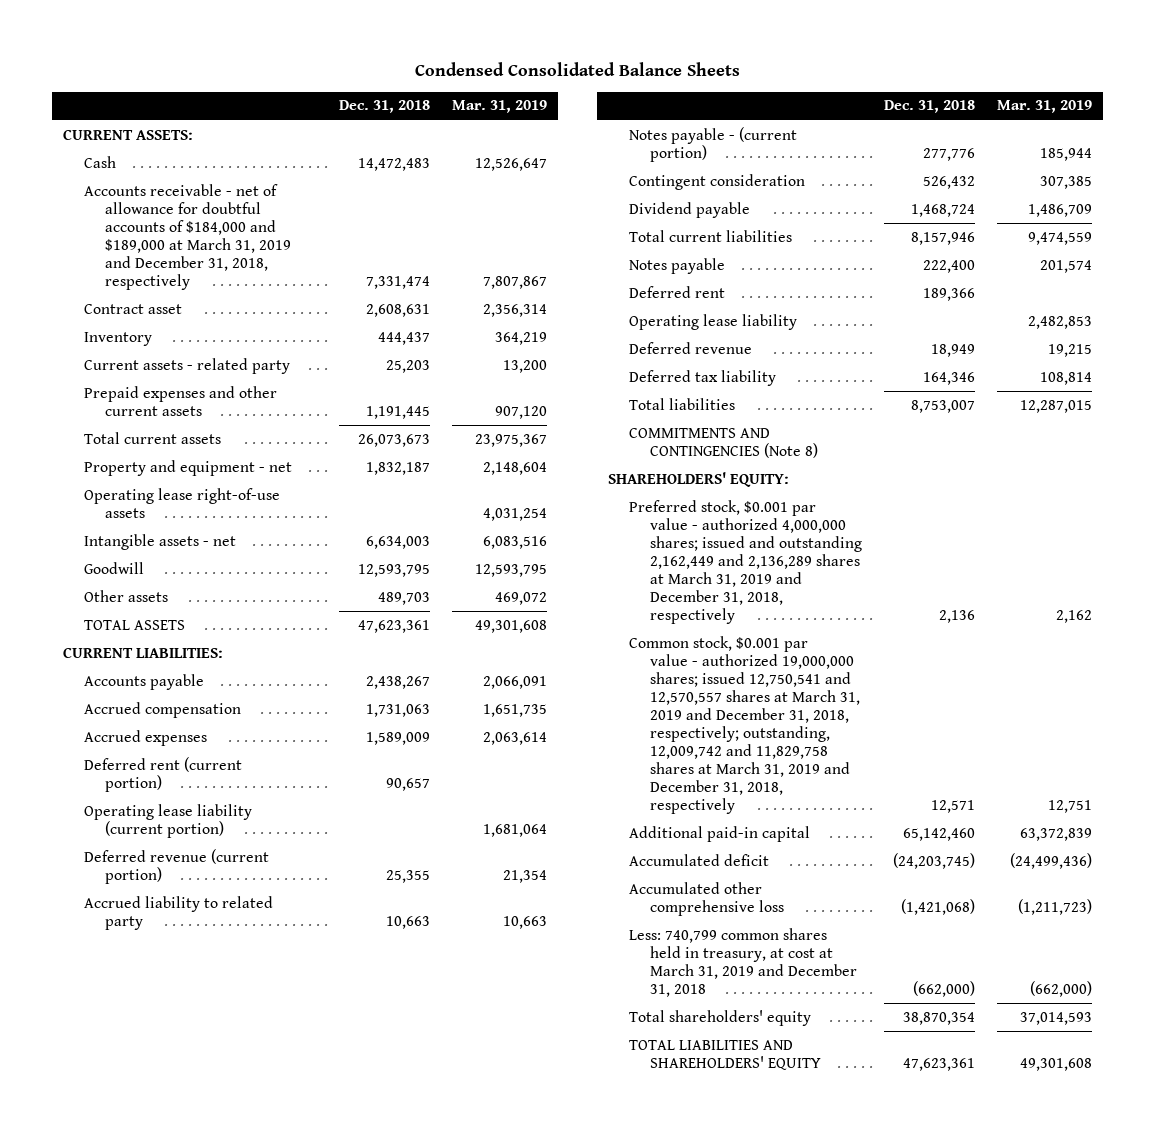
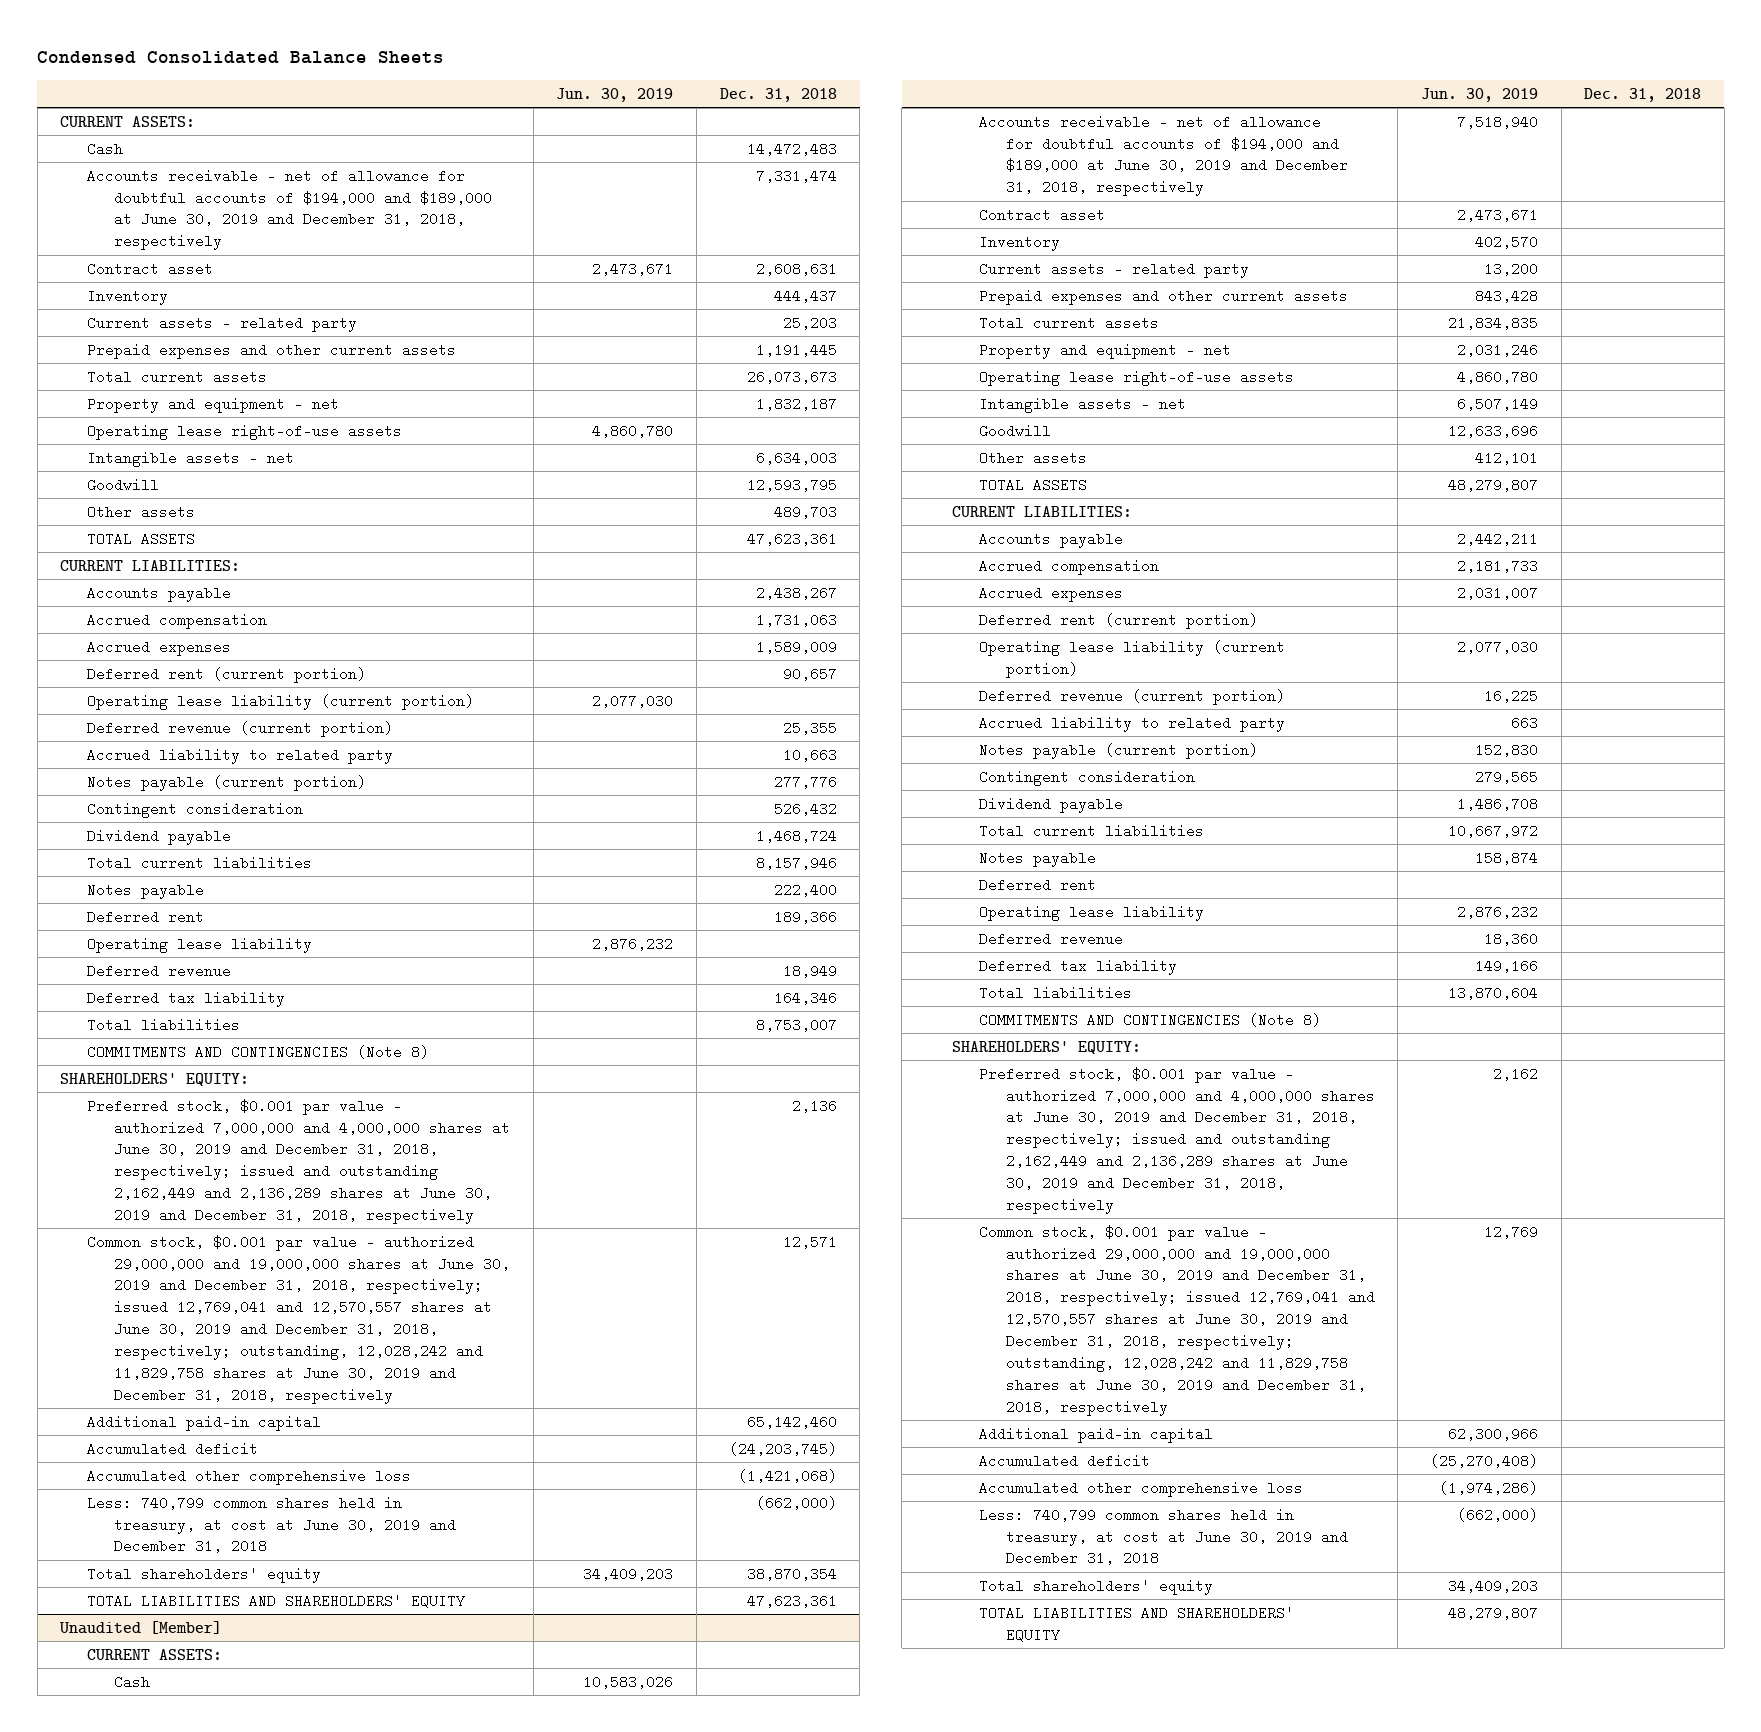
[452,100,548,114] Mar. 31, 2019 -> none
none -> [556,87,674,102] Jun. 30, 2019
[84,183,292,290] Accounts receivable - net of allowance for doubtful accounts of $184,000 and $189,000 at March 31, 2019 and December 31, 2018, respectively -> [87,168,493,251] Accounts receivable - net of allowance for doubtful accounts of $194,000 and $189,000 at June 30, 2019 and December 31, 2018, respectively
[628,126,797,162] Notes payable - (current portion) -> [87,774,367,791] Notes payable (current portion)
[628,499,862,624] Preferred stock, $0.001 par value - authorized 4,000,000 shares; issued and outstanding 2,162,449 and 2,136,289 shares at March 31, 2019 and December 31, 2018, respectively -> [87,1098,511,1225] Preferred stock, $0.001 par value - authorized 7,000,000 and 4,000,000 shares at June 30, 2019 and December 31, 2018, respectively; issued and outstanding 2,162,449 and 2,136,289 shares at June 30, 2019 and December 31, 2018, respectively
[628,635,860,814] Common stock, $0.001 par value - authorized 19,000,000 shares; issued 12,750,541 and 12,570,557 shares at March 31, 2019 and December 31, 2018, respectively; outstanding, 12,009,742 and 11,829,758 shares at March 31, 2019 and December 31, 2018, respectively -> [87,1234,511,1404] Common stock, $0.001 par value - authorized 29,000,000 and 19,000,000 shares at June 30, 2019 and December 31, 2018, respectively; issued 12,769,041 and 12,570,557 shares at June 30, 2019 and December 31, 2018, respectively; outstanding, 12,028,242 and 11,829,758 shares at June 30, 2019 and December 31, 2018, respectively
[628,927,857,997] Less: 740,799 common shares held in treasury, at cost at March 31, 2019 and December 31, 2018 -> [87,1495,457,1554] Less: 740,799 common shares held in treasury, at cost at June 30, 2019 and December 31, 2018
none -> [59,1620,223,1634] Unaudited [Member]
none -> [87,1648,223,1660] CURRENT ASSETS:
none -> [114,1674,151,1689] Cash
none -> [978,114,1348,197] Accounts receivable - net of allowance for doubtful accounts of $194,000 and $189,000 at June 30, 2019 and December 31, 2018, respectively
none -> [978,207,1105,222] Contract asset
none -> [978,234,1060,251] Inventory
none -> [978,261,1249,278] Current assets - related party
none -> [978,288,1348,305] Prepaid expenses and other current assets
none -> [978,315,1159,330] Total current assets
none -> [978,342,1231,359] Property and equipment - net
none -> [978,369,1294,386] Operating lease right-of-use assets
none -> [978,396,1186,413] Intangible assets - net
none -> [978,423,1051,438] Goodwill
none -> [978,450,1087,465] Other assets
none -> [978,477,1087,492] TOTAL ASSETS
none -> [951,505,1132,517] CURRENT LIABILITIES:
none -> [978,531,1123,548] Accounts payable
none -> [978,558,1159,575] Accrued compensation
none -> [978,585,1123,602] Accrued expenses
none -> [978,612,1258,629] Deferred rent (current portion)
none -> [978,639,1285,678] Operating lease liability (current portion)
none -> [978,688,1285,705] Deferred revenue (current portion)
none -> [978,715,1285,732] Accrued liability to related party
none -> [978,742,1258,759] Notes payable (current portion)
none -> [978,769,1195,786] Contingent consideration
none -> [978,796,1123,813] Dividend payable
none -> [978,823,1204,838] Total current liabilities
none -> [978,850,1096,867] Notes payable
none -> [978,877,1096,892] Deferred rent
none -> [978,904,1204,921] Operating lease liability
none -> [978,931,1123,946] Deferred revenue
none -> [978,958,1177,975] Deferred tax liability
none -> [978,985,1132,1000] Total liabilities
none -> [978,1012,1321,1027] COMMITMENTS AND CONTINGENCIES (Note 8)
none -> [951,1040,1141,1054] SHAREHOLDERS' EQUITY:
none -> [978,1066,1375,1214] Preferred stock, $0.001 par value - authorized 7,000,000 and 4,000,000 shares at June 30, 2019 and December 31, 2018, respectively; issued and outstanding 2,162,449 and 2,136,289 shares at June 30, 2019 and December 31, 2018, respectively
none -> [978,1224,1375,1416] Common stock, $0.001 par value - authorized 29,000,000 and 19,000,000 shares at June 30, 2019 and December 31, 2018, respectively; issued 12,769,041 and 12,570,557 shares at June 30, 2019 and December 31, 2018, respectively; outstanding, 12,028,242 and 11,829,758 shares at June 30, 2019 and December 31, 2018, respectively
none -> [978,1426,1213,1443] Additional paid-in capital
none -> [978,1453,1150,1468] Accumulated deficit
none -> [978,1480,1303,1497] Accumulated other comprehensive loss
none -> [978,1507,1348,1566] Less: 740,799 common shares held in treasury, at cost at June 30, 2019 and December 31, 2018
none -> [978,1578,1213,1595] Total shareholders' equity
none -> [978,1605,1294,1642] TOTAL LIABILITIES AND SHAREHOLDERS' EQUITY

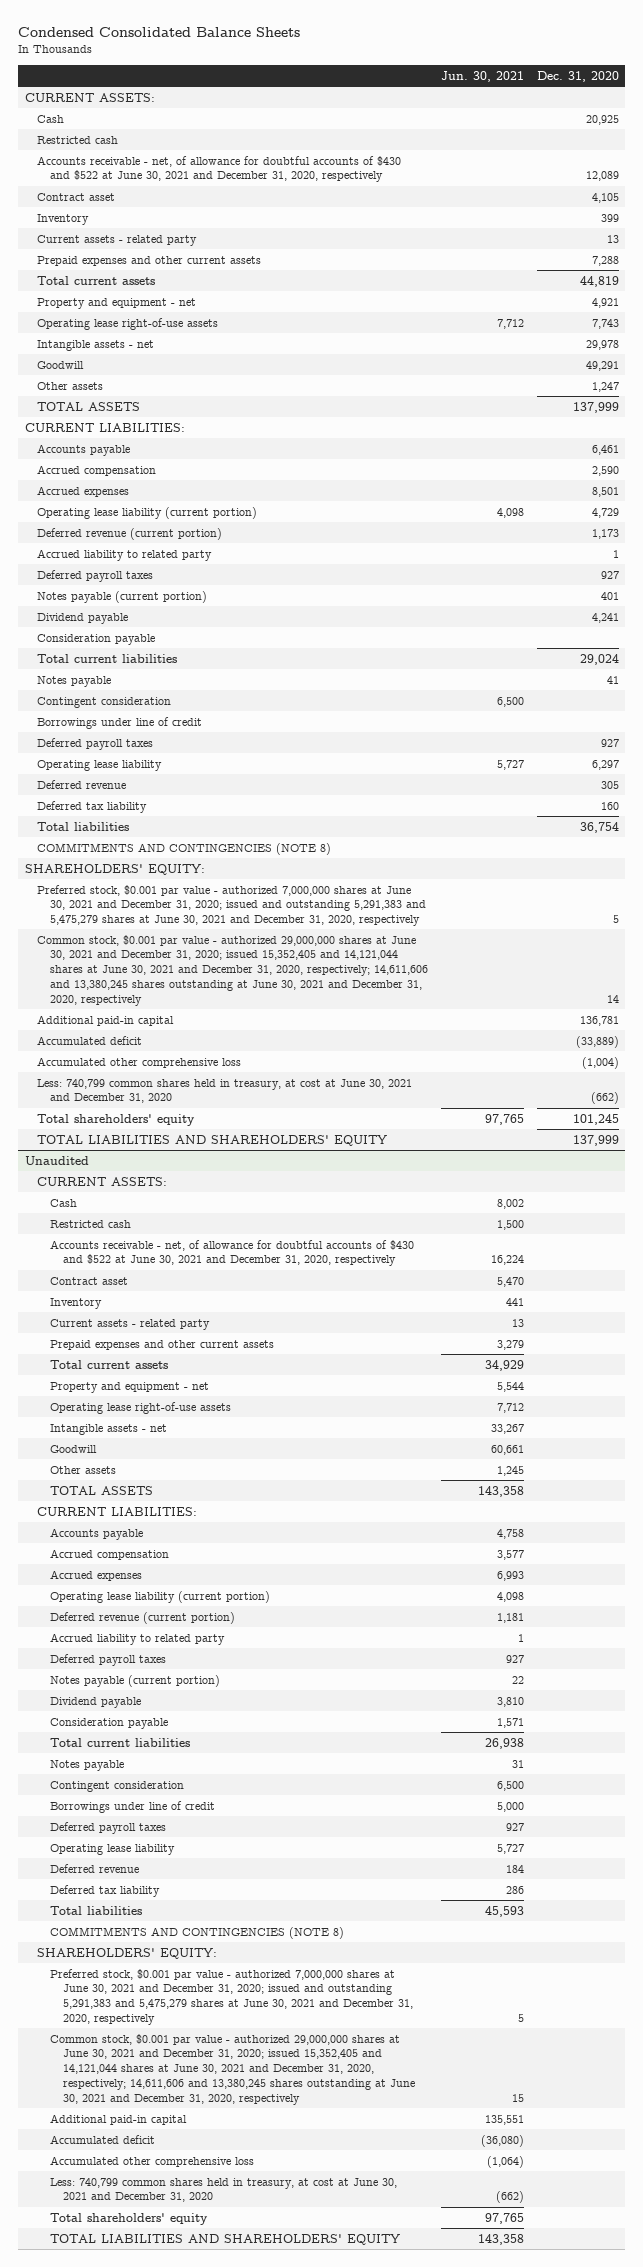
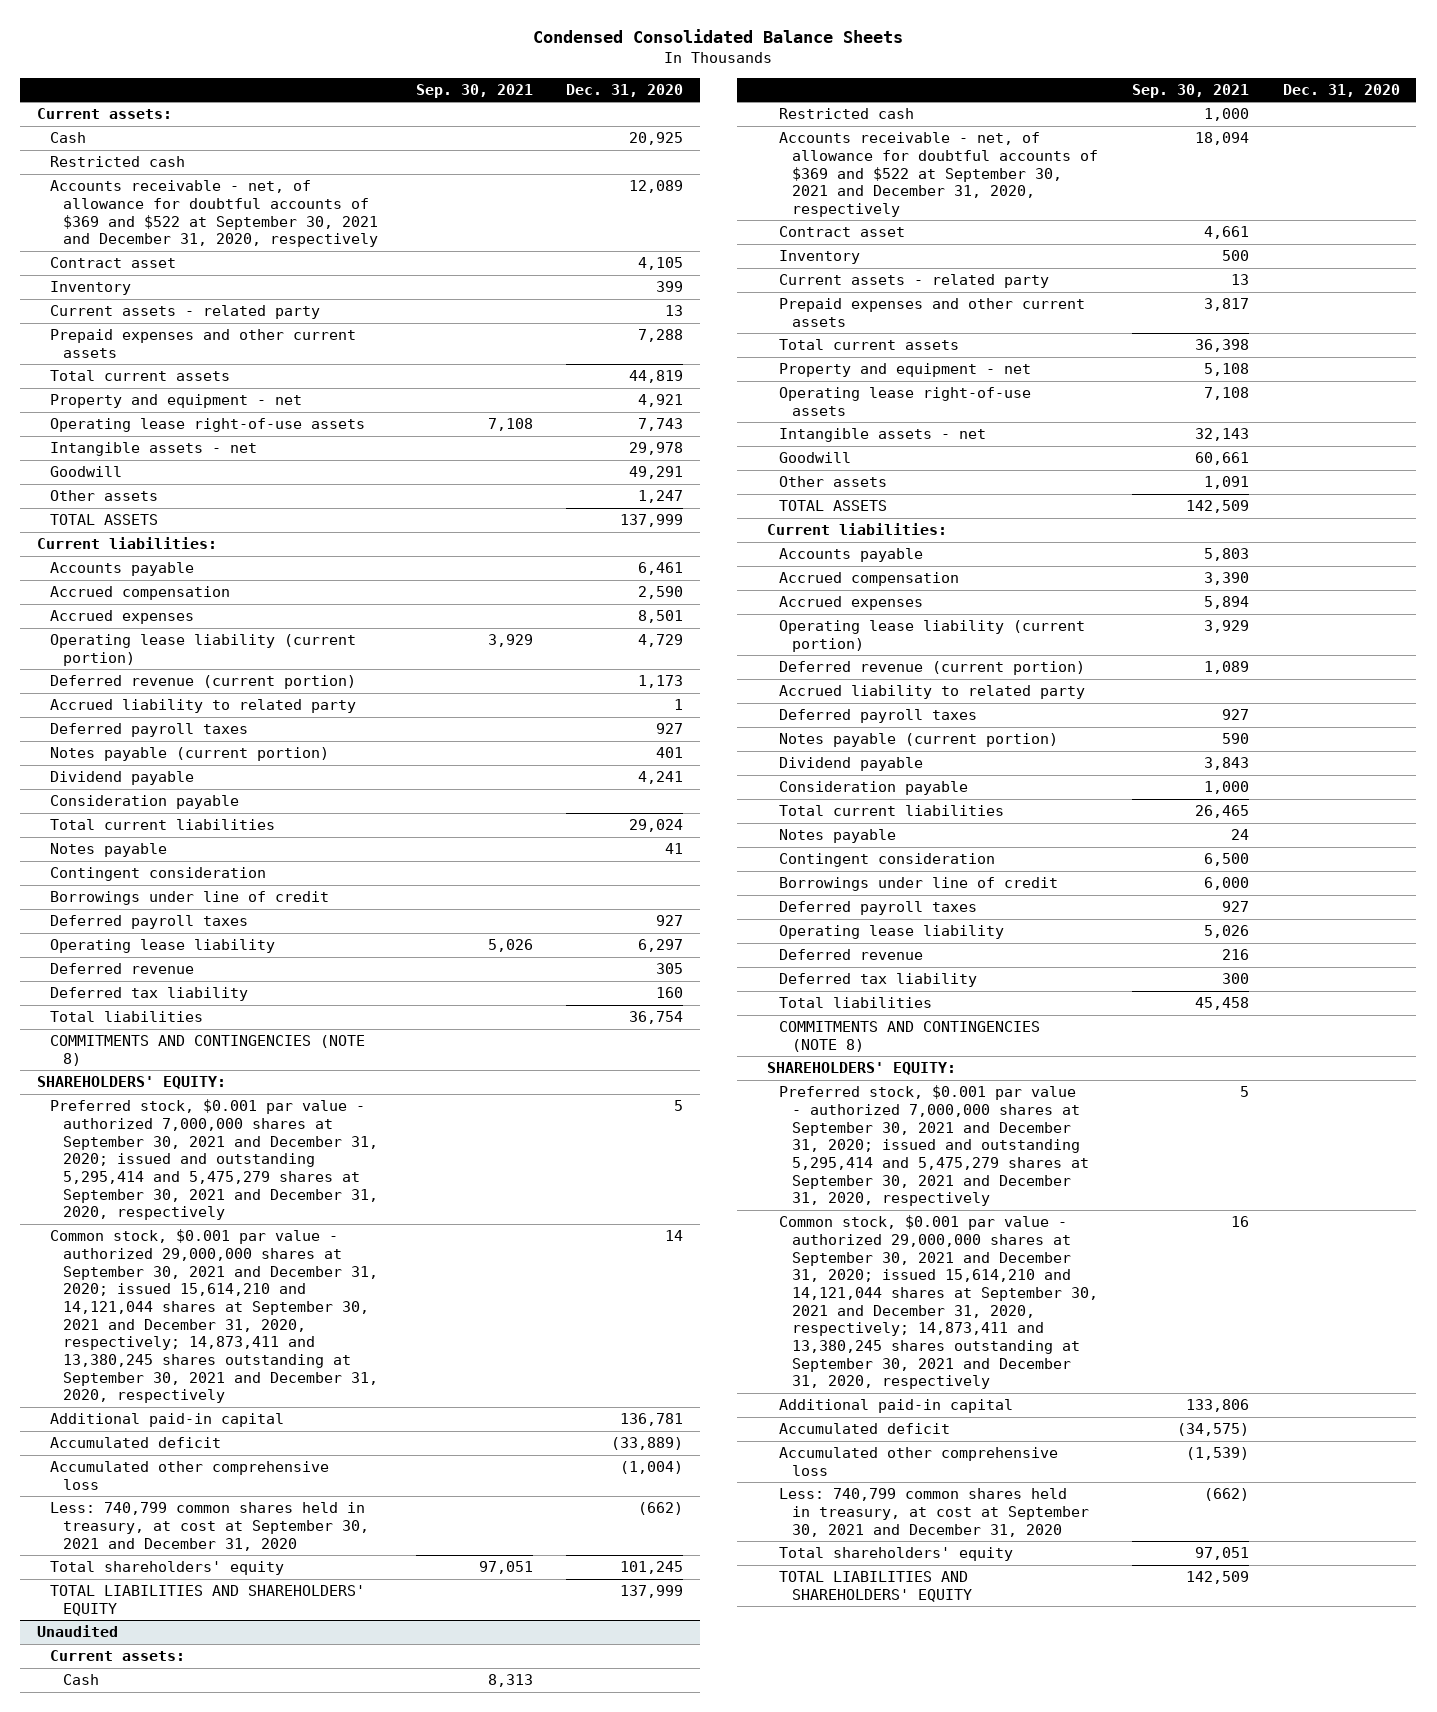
[440,71,524,83] Jun. 30, 2021 -> none
none -> [415,83,533,98] Sep. 30, 2021
[24,92,155,102] CURRENT ASSETS: -> [37,108,173,120] Current assets:
[37,155,402,183] Accounts receivable - net, of allowance for doubtful accounts of $430 and $522 at June 30, 2021 and December 31, 2020, respectively -> [50,180,379,248] Accounts receivable - net, of allowance for doubtful accounts of $369 and $522 at September 30, 2021 and December 31, 2020, respectively
[24,422,185,432] CURRENT LIABILITIES: -> [37,537,218,550] Current liabilities:
[37,884,427,927] Preferred stock, $0.001 par value - authorized 7,000,000 shares at June 30, 2021 and December 31, 2020; issued and outstanding 5,291,383 and 5,475,279 shares at June 30, 2021 and December 31, 2020, respectively -> [50,1099,379,1221] Preferred stock, $0.001 par value - authorized 7,000,000 shares at September 30, 2021 and December 31, 2020; issued and outstanding 5,295,414 and 5,475,279 shares at September 30, 2021 and December 31, 2020, respectively
[37,934,429,1006] Common stock, $0.001 par value - authorized 29,000,000 shares at June 30, 2021 and December 31, 2020; issued 15,352,405 and 14,121,044 shares at June 30, 2021 and December 31, 2020, respectively; 14,611,606 and 13,380,245 shares outstanding at June 30, 2021 and December 31, 2020, respectively -> [50,1229,379,1404] Common stock, $0.001 par value - authorized 29,000,000 shares at September 30, 2021 and December 31, 2020; issued 15,614,210 and 14,121,044 shares at September 30, 2021 and December 31, 2020, respectively; 14,873,411 and 13,380,245 shares outstanding at September 30, 2021 and December 31, 2020, respectively
[37,1078,413,1104] Less: 740,799 common shares held in treasury, at cost at June 30, 2021 and December 31, 2020 -> [50,1502,370,1551] Less: 740,799 common shares held in treasury, at cost at September 30, 2021 and December 31, 2020
[37,1176,168,1186] CURRENT ASSETS: -> [50,1650,186,1662] Current assets:
[50,1239,415,1267] Accounts receivable - net, of allowance for doubtful accounts of $430 and $522 at June 30, 2021 and December 31, 2020, respectively -> [779,132,1099,217] Accounts receivable - net, of allowance for doubtful accounts of $369 and $522 at September 30, 2021 and December 31, 2020, respectively
[37,1506,198,1516] CURRENT LIABILITIES: -> [766,523,947,536] Current liabilities:
[50,1968,413,2025] Preferred stock, $0.001 par value - authorized 7,000,000 shares at June 30, 2021 and December 31, 2020; issued and outstanding 5,291,383 and 5,475,279 shares at June 30, 2021 and December 31, 2020, respectively -> [779,1085,1090,1207] Preferred stock, $0.001 par value - authorized 7,000,000 shares at September 30, 2021 and December 31, 2020; issued and outstanding 5,295,414 and 5,475,279 shares at September 30, 2021 and December 31, 2020, respectively
[50,2033,415,2105] Common stock, $0.001 par value - authorized 29,000,000 shares at June 30, 2021 and December 31, 2020; issued 15,352,405 and 14,121,044 shares at June 30, 2021 and December 31, 2020, respectively; 14,611,606 and 13,380,245 shares outstanding at June 30, 2021 and December 31, 2020, respectively -> [779,1215,1099,1390] Common stock, $0.001 par value - authorized 29,000,000 shares at September 30, 2021 and December 31, 2020; issued 15,614,210 and 14,121,044 shares at September 30, 2021 and December 31, 2020, respectively; 14,873,411 and 13,380,245 shares outstanding at September 30, 2021 and December 31, 2020, respectively
[50,2177,398,2203] Less: 740,799 common shares held in treasury, at cost at June 30, 2021 and December 31, 2020 -> [779,1488,1090,1537] Less: 740,799 common shares held in treasury, at cost at September 30, 2021 and December 31, 2020

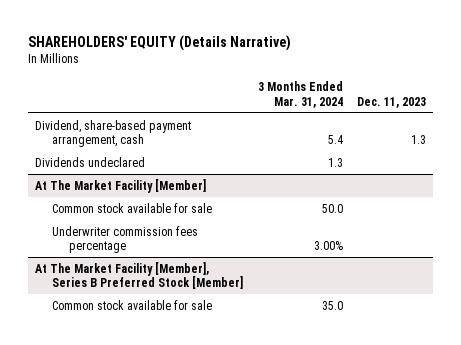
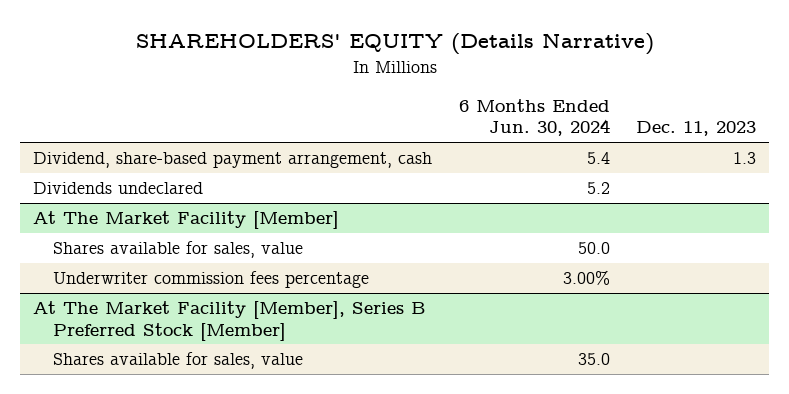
[257,80,343,108] 3 Months Ended Mar. 31, 2024 -> none
none -> [458,98,610,137] 6 Months Ended Jun. 30, 2024
[52,202,213,213] Common stock available for sale -> [52,241,303,259] Shares available for sales, value
[52,299,213,310] Common stock available for sale -> [52,352,303,370] Shares available for sales, value

